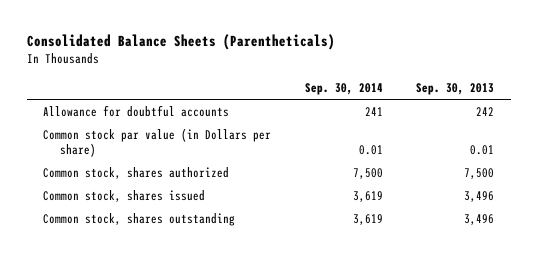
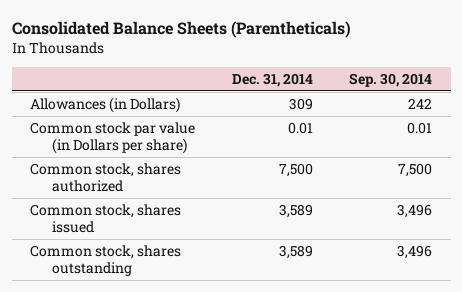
[416,83,495,96] Sep. 30, 2013 -> none
none -> [231,72,313,87] Dec. 31, 2014
[43,104,230,117] Allowance for doubtful accounts -> none
none -> [30,97,181,114] Allowances (in Dollars)
[352,190,383,202] 3,619 -> [397,204,433,219] 3,496
[352,213,383,225] 3,619 -> [397,245,433,260] 3,496

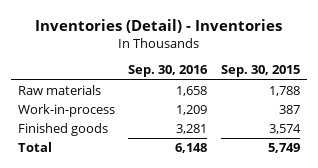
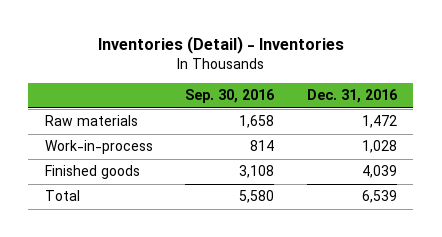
[220,65,300,78] Sep. 30, 2015 -> none
none -> [307,89,398,104] Dec. 31, 2016
[176,105,208,116] 1,209 -> [250,140,275,152] 814
[176,124,208,135] 3,281 -> [239,165,275,179] 3,108
[175,143,208,154] 6,148 -> [239,190,275,204] 5,580

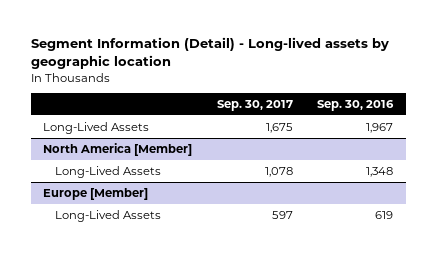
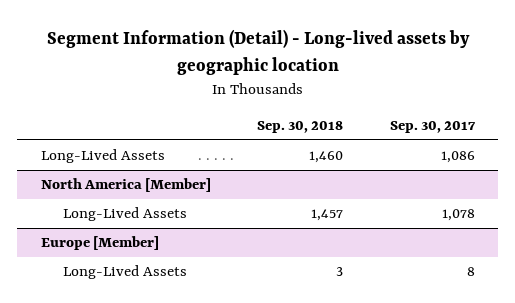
[317,100,395,112] Sep. 30, 2016 -> none
none -> [257,121,344,134] Sep. 30, 2018
[265,122,293,133] 1,675 -> [440,151,475,164] 1,086
[271,210,293,219] 597 -> [466,267,475,277] 8

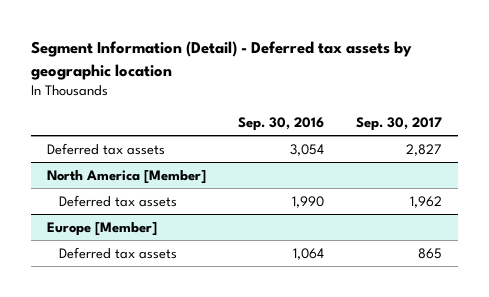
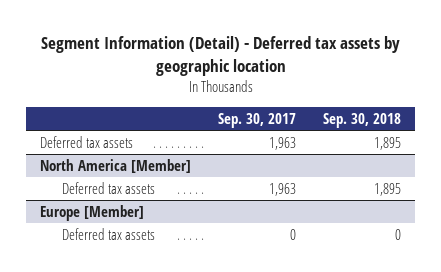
[237,117,324,132] Sep. 30, 2016 -> none
none -> [323,112,402,128] Sep. 30, 2018
[406,143,443,156] 2,827 -> [269,136,297,150] 1,963
[410,195,443,208] 1,962 -> [269,182,297,196] 1,963
[418,247,443,259] 865 -> [290,228,297,240] 0

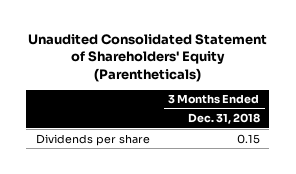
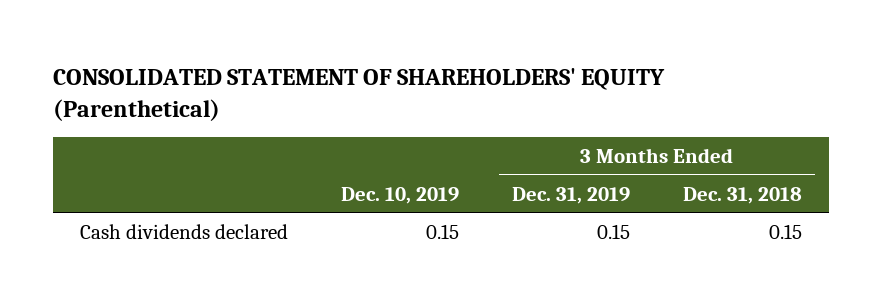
[27,33,267,82] Unaudited Consolidated Statement of Shareholders' Equity (Parentheticals) -> [53,68,666,121] CONSOLIDATED STATEMENT OF SHAREHOLDERS' EQUITY (Parenthetical)
none -> [341,186,460,204] Dec. 10, 2019
none -> [512,186,631,204] Dec. 31, 2019
[35,133,150,146] Dividends per share -> [79,223,288,239] Cash dividends declared

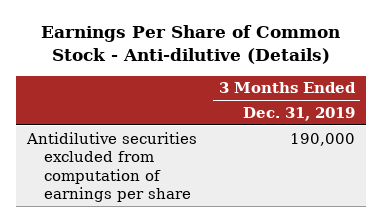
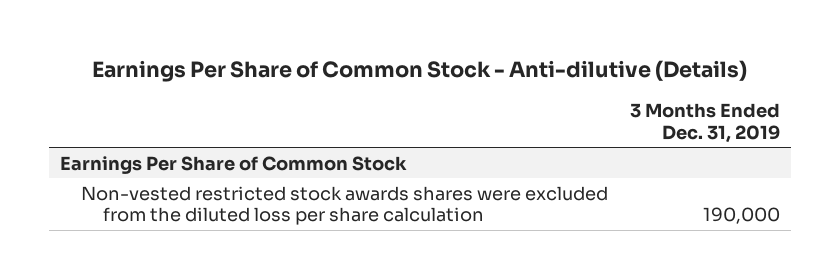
none -> [60,155,408,174] Earnings Per Share of Common Stock
[25,131,197,203] Antidilutive securities excluded from computation of earnings per share -> [81,185,609,226] Non-vested restricted stock awards shares were excluded from the diluted loss per share calculation

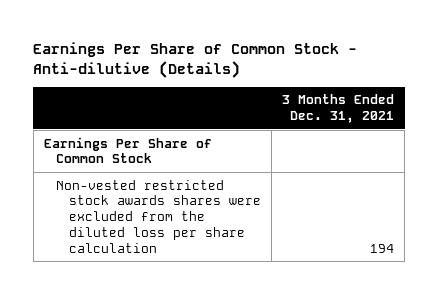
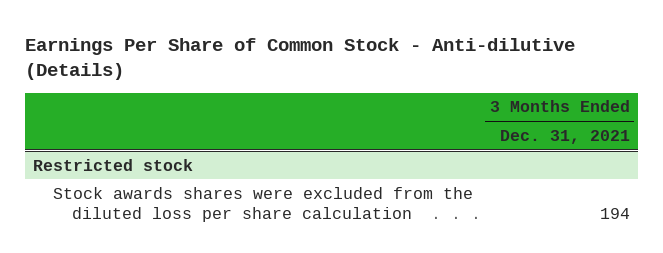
[43,136,212,164] Earnings Per Share of Common Stock -> none
none -> [33,158,194,171] Restricted stock
[56,179,261,254] Non-vested restricted stock awards shares were excluded from the diluted loss per share calculation -> [52,186,473,223] Stock awards shares were excluded from the diluted loss per share calculation

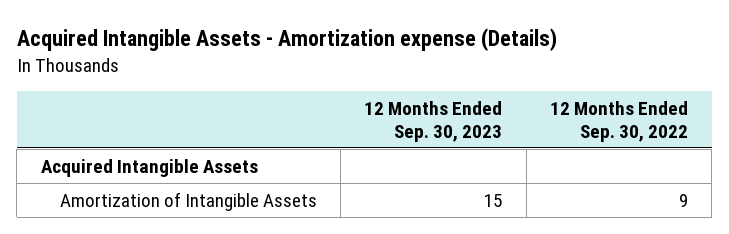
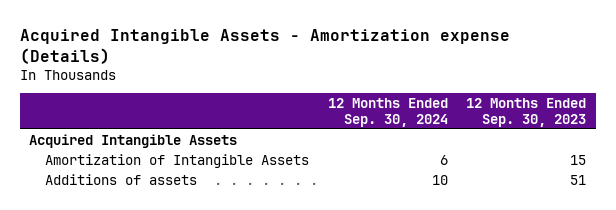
[549,100,688,142] 12 Months Ended Sep. 30, 2022 -> none
none -> [327,97,448,127] 12 Months Ended Sep. 30, 2024
none -> [45,173,198,185] Additions of assets

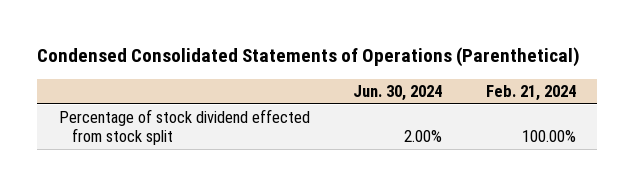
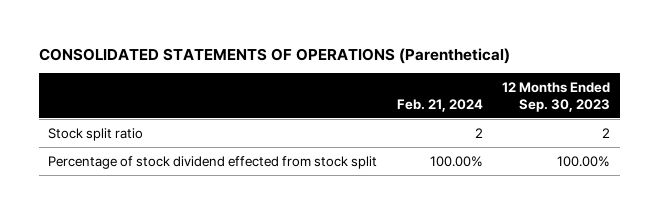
[36,47,580,68] Condensed Consolidated Statements of Operations (Parenthetical) -> [38,47,510,64] CONSOLIDATED STATEMENTS OF OPERATIONS (Parenthetical)
[353,85,443,102] Jun. 30, 2024 -> none
none -> [502,81,611,112] 12 Months Ended Sep. 30, 2023
none -> [48,127,144,141] Stock split ratio

